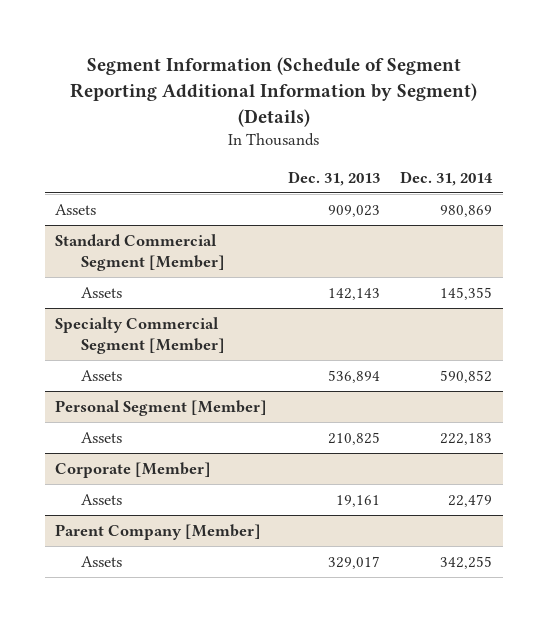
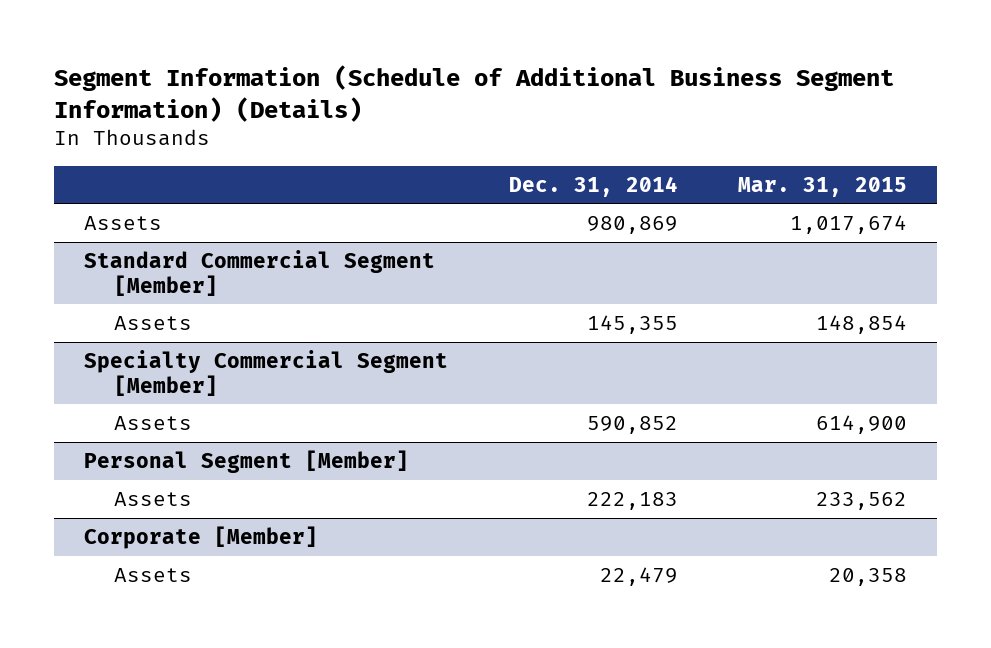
[69,56,477,127] Segment Information (Schedule of Segment Reporting Additional Information by Segment) (Details) -> [54,64,895,122] Segment Information (Schedule of Additional Business Segment Information) (Details)
[287,170,380,186] Dec. 31, 2013 -> none
none -> [738,176,908,197] Mar. 31, 2015
[55,523,262,540] Parent Company [Member] -> none
[81,555,123,567] Assets -> none

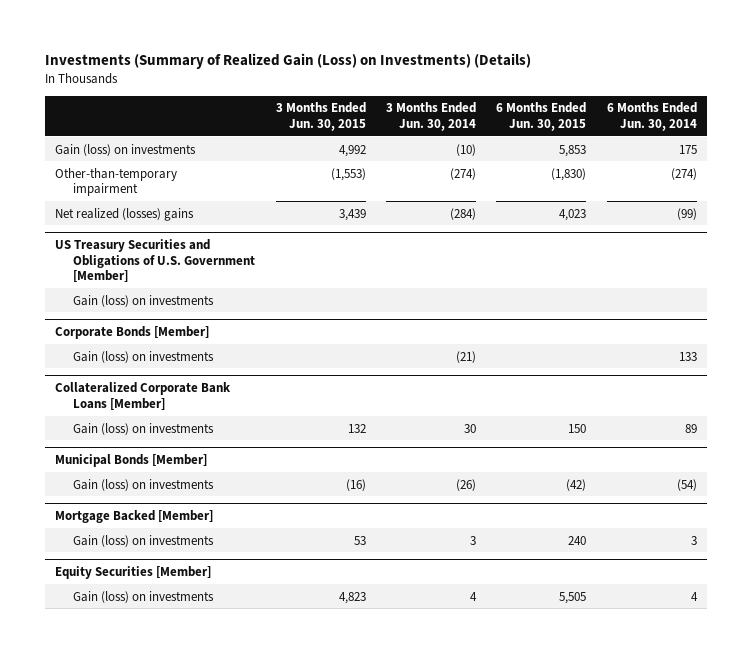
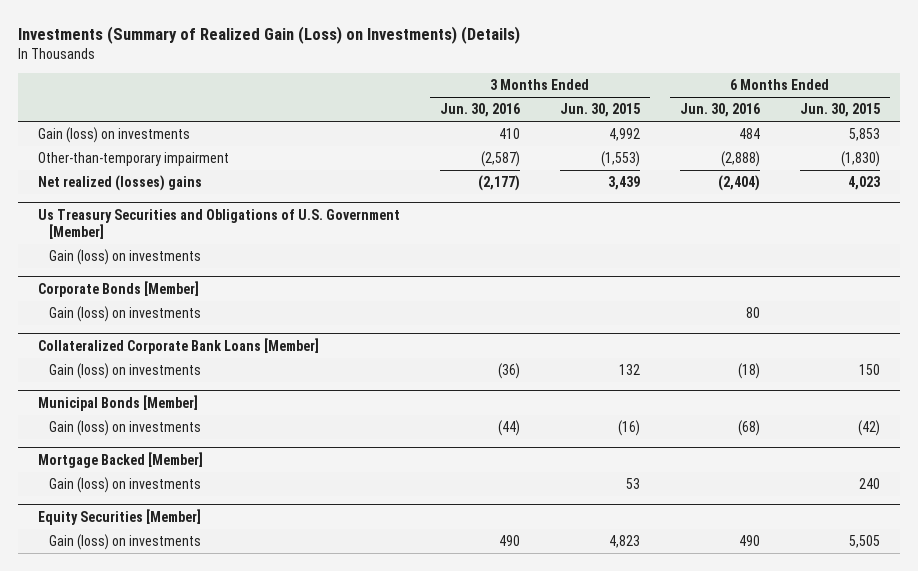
[385,102,476,131] 3 Months Ended Jun. 30, 2014 -> none
[606,102,697,131] 6 Months Ended Jun. 30, 2014 -> none
none -> [439,103,520,118] Jun. 30, 2016
none -> [680,103,761,118] Jun. 30, 2016
[55,239,256,283] US Treasury Securities and Obligations of U.S. Government [Member] -> [37,208,400,240] Us Treasury Securities and Obligations of U.S. Government [Member]

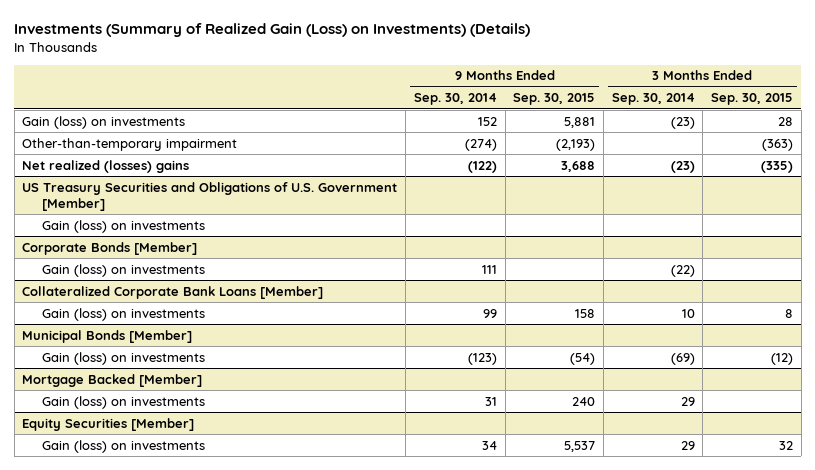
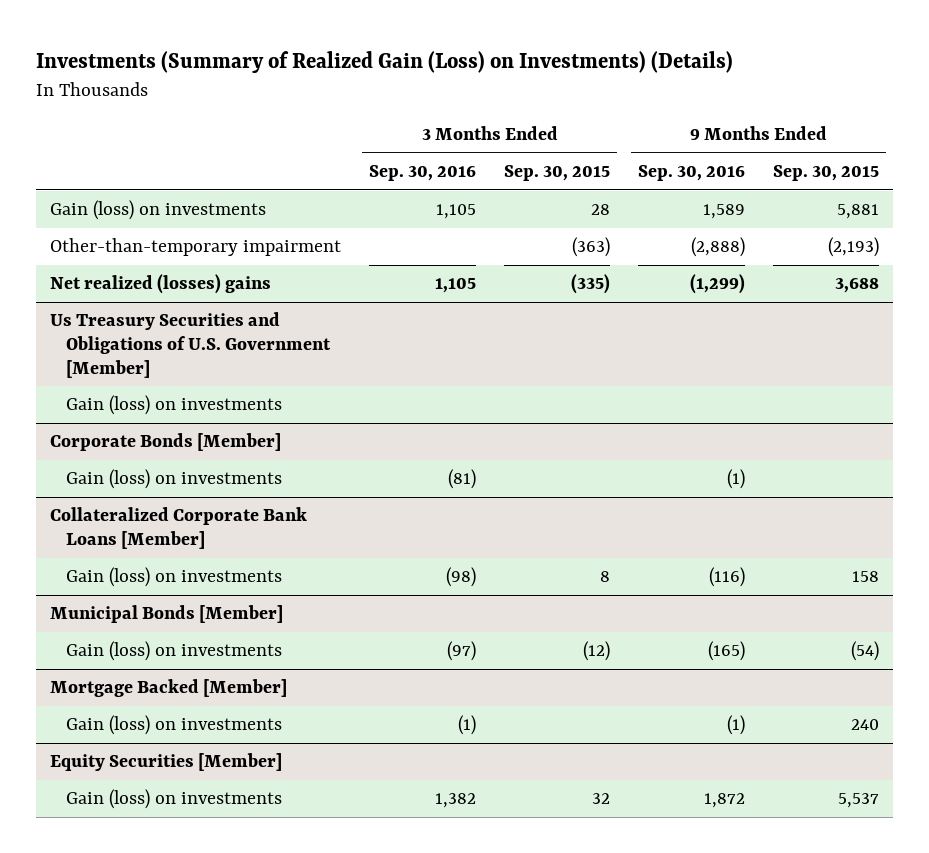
[413,93,497,106] Sep. 30, 2014 -> none
[611,93,695,106] Sep. 30, 2014 -> none
none -> [369,165,477,182] Sep. 30, 2016
none -> [638,165,746,182] Sep. 30, 2016
[22,181,398,211] US Treasury Securities and Obligations of U.S. Government [Member] -> [49,312,332,378] Us Treasury Securities and Obligations of U.S. Government [Member]

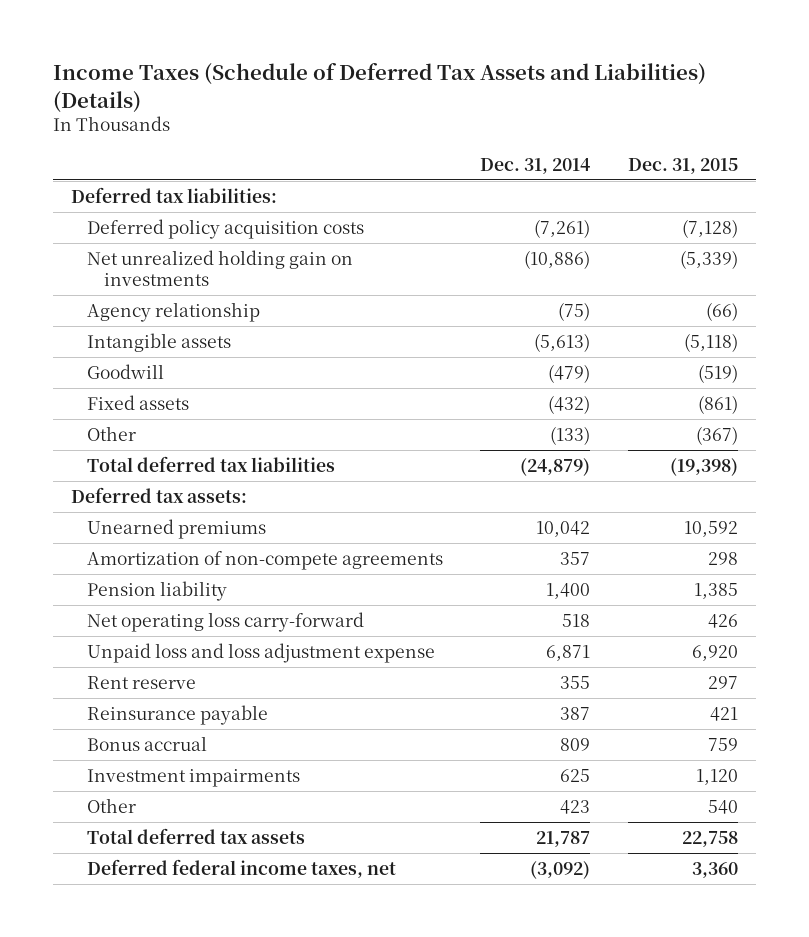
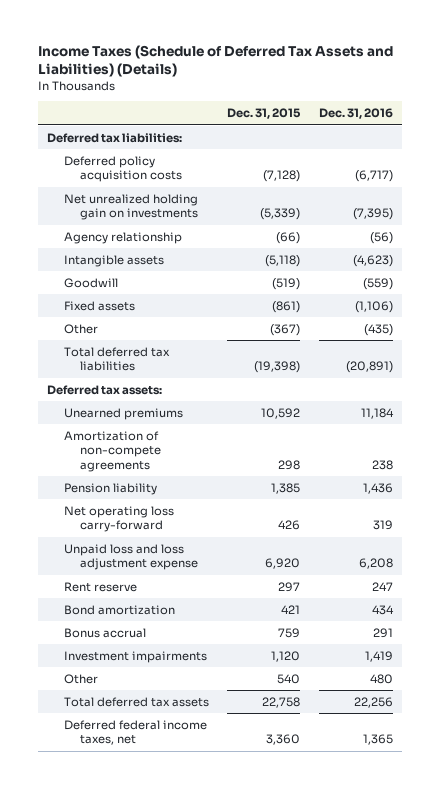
[480,157,591,174] Dec. 31, 2014 -> none
none -> [318,108,393,120] Dec. 31, 2016
[87,704,269,725] Reinsurance payable -> [63,604,175,615] Bond amortization

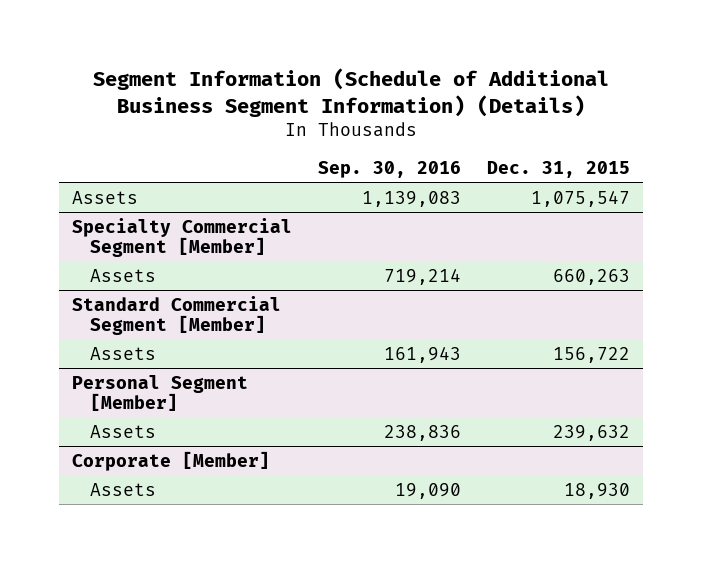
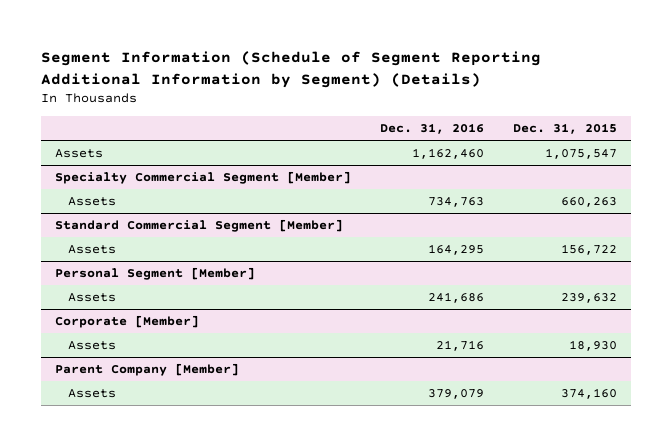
[93,67,610,117] Segment Information (Schedule of Additional Business Segment Information) (Details) -> [40,51,541,88] Segment Information (Schedule of Segment Reporting Additional Information by Segment) (Details)
[318,160,462,178] Sep. 30, 2016 -> none
none -> [379,123,484,135] Dec. 31, 2016
none -> [55,363,240,377] Parent Company [Member]
none -> [68,389,117,399] Assets

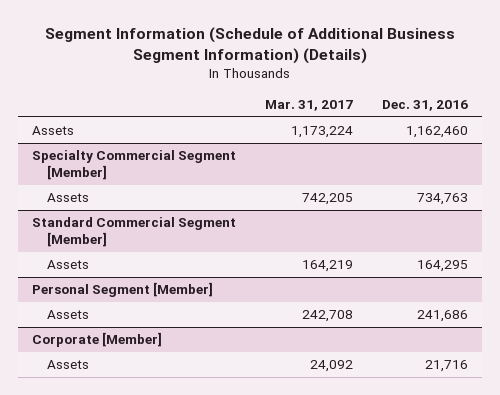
[40,51,541,88] Segment Information (Schedule of Segment Reporting Additional Information by Segment) (Details) -> [44,26,455,64] Segment Information (Schedule of Additional Business Segment Information) (Details)
[512,123,617,135] Dec. 31, 2015 -> none
none -> [264,99,353,111] Mar. 31, 2017
[55,363,240,377] Parent Company [Member] -> none
[68,389,117,399] Assets -> none

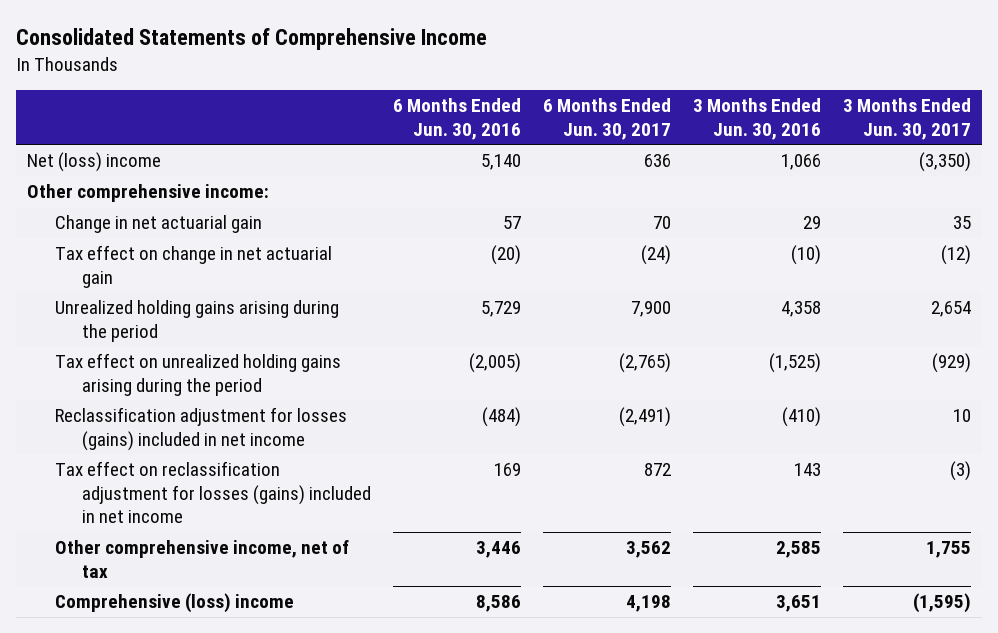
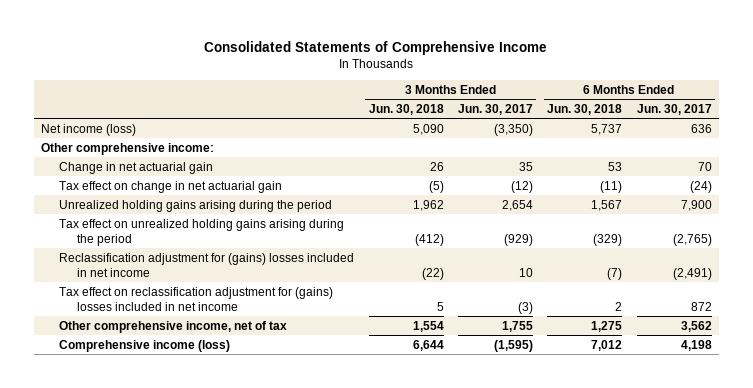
[393,98,522,140] 6 Months Ended Jun. 30, 2016 -> none
[693,98,822,140] 3 Months Ended Jun. 30, 2016 -> none
none -> [368,103,444,115] Jun. 30, 2018
none -> [547,103,623,115] Jun. 30, 2018
[27,152,162,173] Net (loss) income -> [41,123,137,136] Net income (loss)
[54,407,347,451] Reclassification adjustment for losses (gains) included in net income -> [59,252,355,277] Reclassification adjustment for (gains) losses included in net income
[54,461,372,524] Tax effect on reclassification adjustment for losses (gains) included in net income -> [59,286,334,311] Tax effect on reclassification adjustment for (gains) losses included in net income
[54,593,294,614] Comprehensive (loss) income -> [59,339,231,352] Comprehensive income (loss)

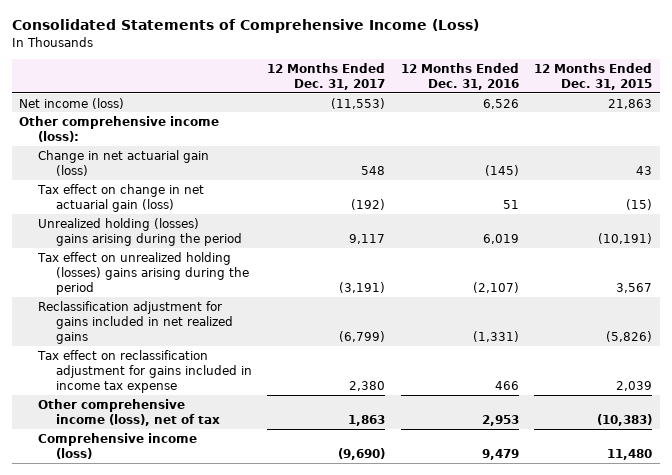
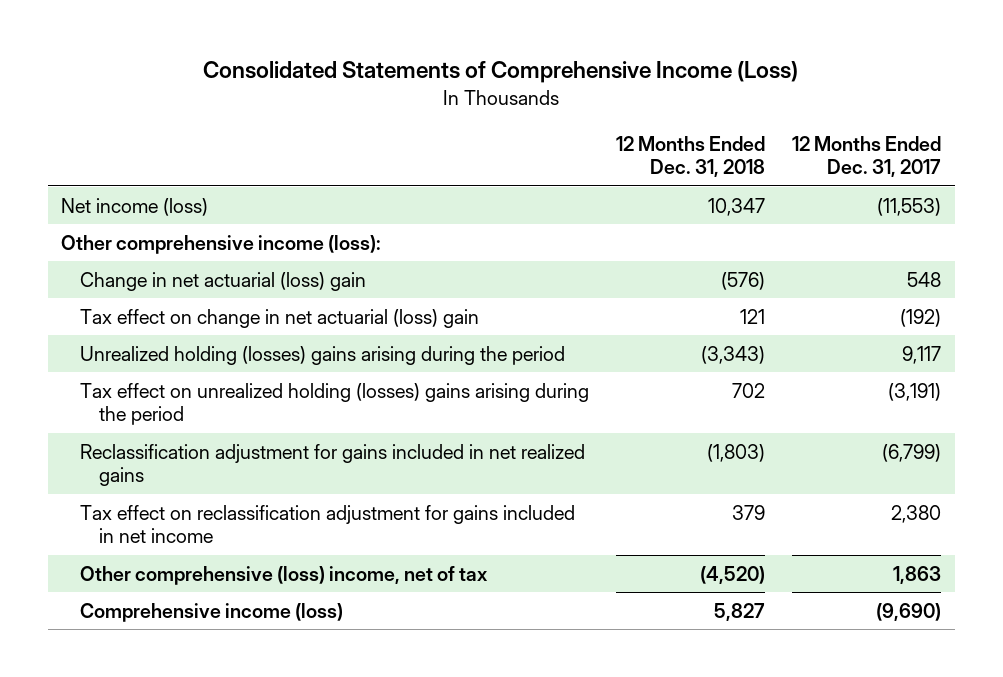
[400,62,519,90] 12 Months Ended Dec. 31, 2016 -> none
[534,62,653,90] 12 Months Ended Dec. 31, 2015 -> none
none -> [616,135,766,178] 12 Months Ended Dec. 31, 2018
[37,149,209,176] Change in net actuarial gain (loss) -> [79,271,366,291] Change in net actuarial (loss) gain
[36,183,204,212] Tax effect on change in net actuarial gain (loss) -> [79,308,479,328] Tax effect on change in net actuarial (loss) gain
[36,349,252,394] Tax effect on reclassification adjustment for gains included in income tax expense -> [79,504,575,544] Tax effect on reclassification adjustment for gains included in net income
[37,398,220,426] Other comprehensive income (loss), net of tax -> [79,565,488,585] Other comprehensive (loss) income, net of tax

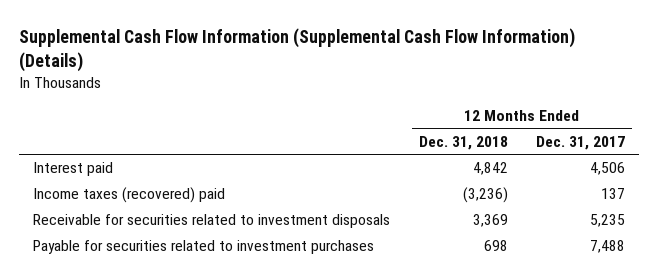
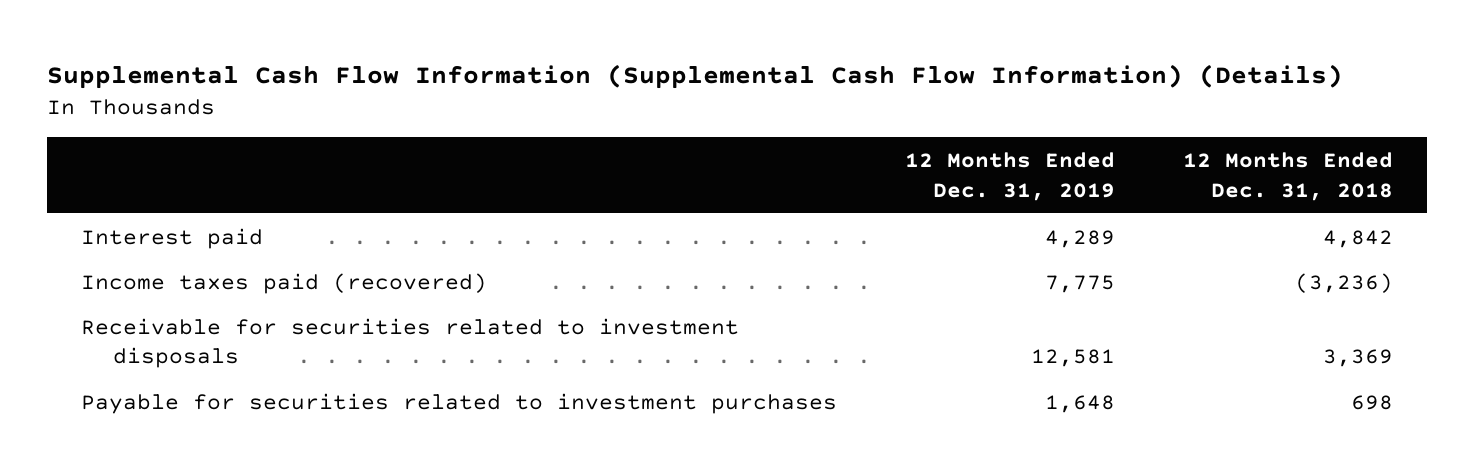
[535,136,625,151] Dec. 31, 2017 -> none
none -> [905,151,1116,201] 12 Months Ended Dec. 31, 2019
[33,187,226,204] Income taxes (recovered) paid -> [80,272,487,294] Income taxes paid (recovered)

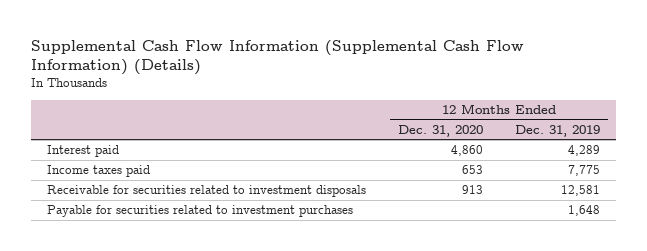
[1183,151,1394,201] 12 Months Ended Dec. 31, 2018 -> none
none -> [398,124,484,137] Dec. 31, 2020
[80,272,487,294] Income taxes paid (recovered) -> [47,165,151,178] Income taxes paid

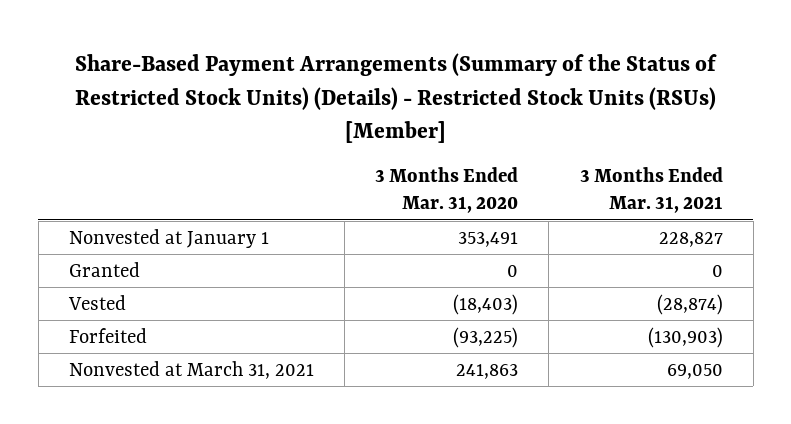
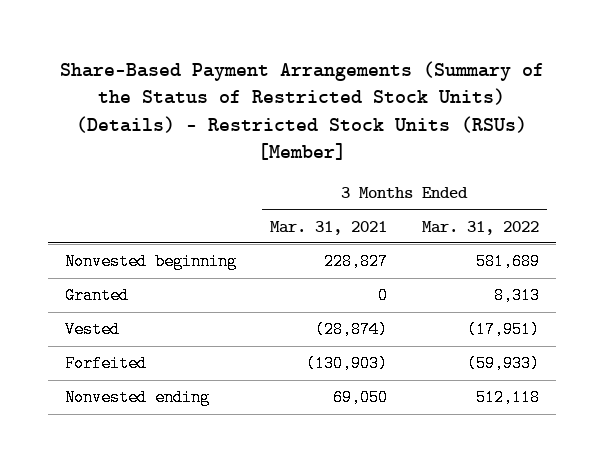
[375,167,519,214] 3 Months Ended Mar. 31, 2020 -> none
none -> [421,220,539,235] Mar. 31, 2022
[68,228,269,248] Nonvested at January 1 -> [65,253,238,271] Nonvested beginning
[68,360,314,379] Nonvested at March 31, 2021 -> [65,389,211,407] Nonvested ending

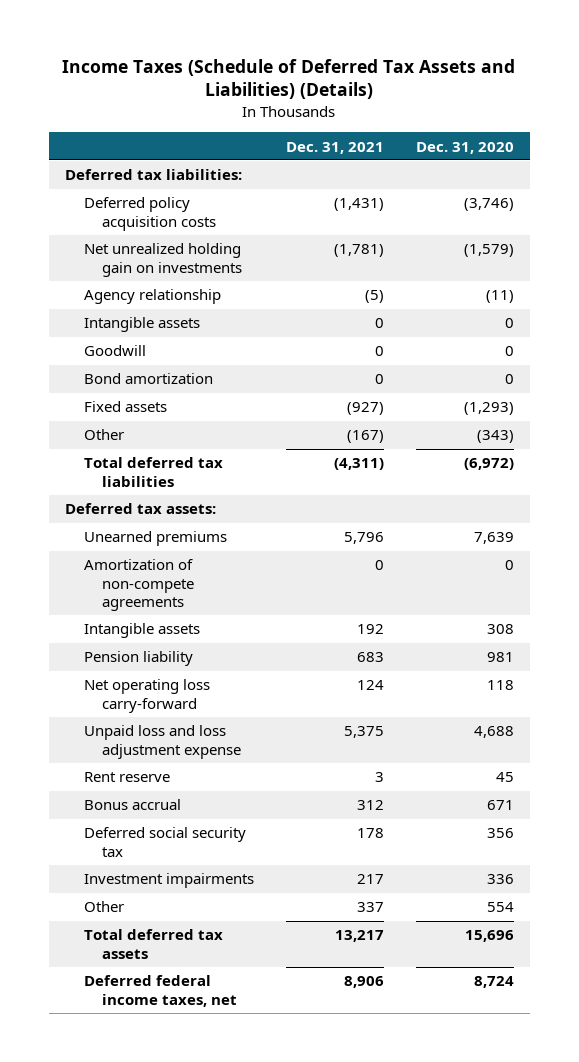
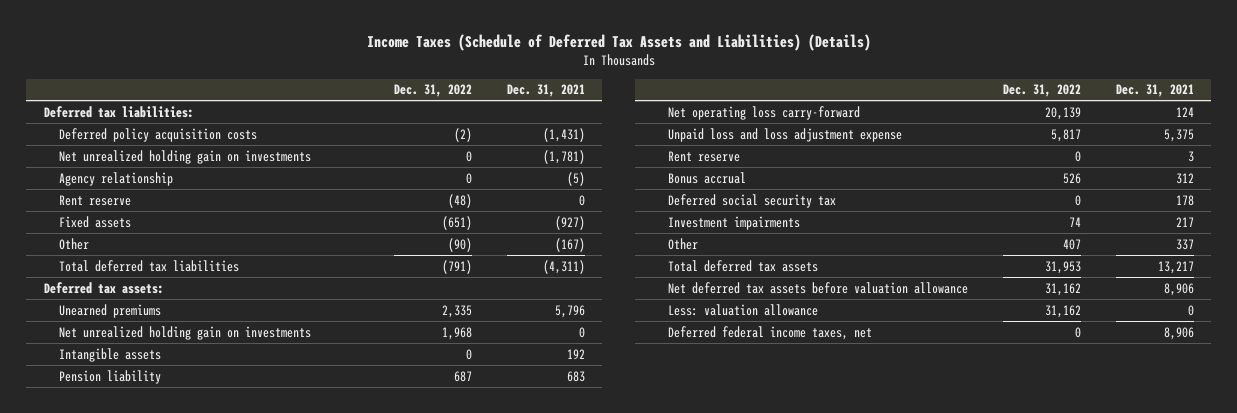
[415,141,514,154] Dec. 31, 2020 -> none
none -> [393,84,472,98] Dec. 31, 2022
[83,317,200,333] Intangible assets -> none
[83,345,146,357] Goodwill -> none
[83,373,213,385] Bond amortization -> none
none -> [58,194,131,206] Rent reserve
[83,559,195,611] Amortization of non-compete agreements -> none
none -> [58,325,311,340] Net unrealized holding gain on investments
none -> [667,281,968,294] Net deferred tax assets before valuation allowance
none -> [667,303,818,316] Less: valuation allowance

